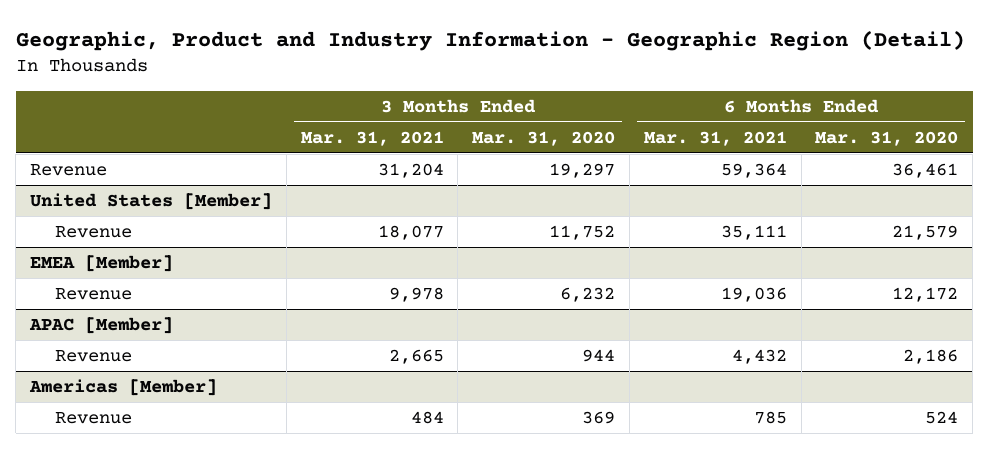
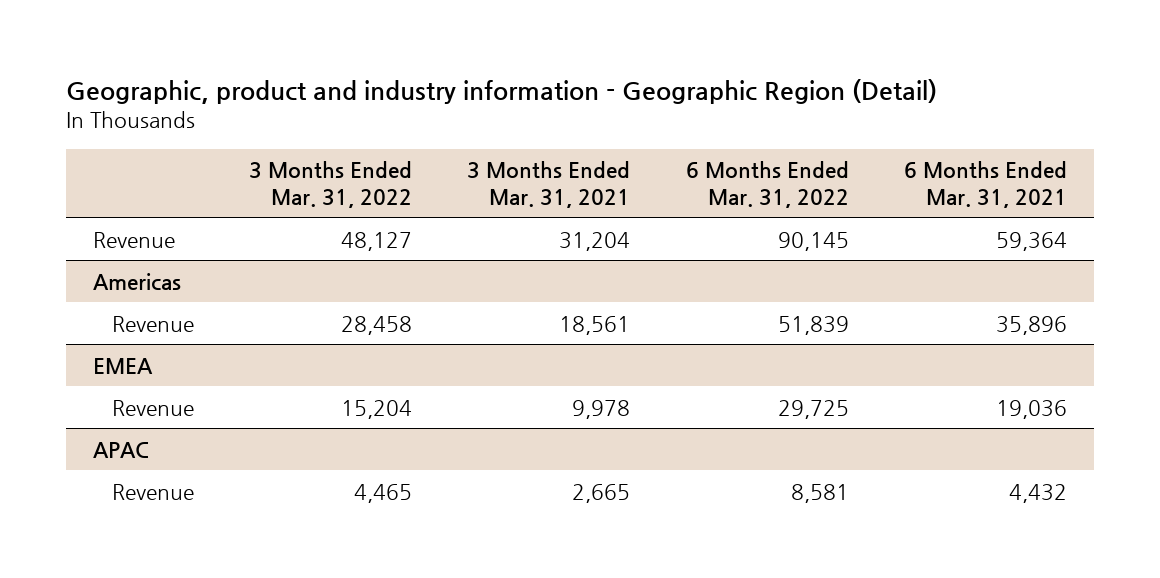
[15,29,965,51] Geographic, Product and Industry Information - Geographic Region (Detail) -> [65,78,937,104] Geographic, product and industry information - Geographic Region (Detail)
[472,130,616,146] Mar. 31, 2020 -> none
[815,130,959,146] Mar. 31, 2020 -> none
none -> [249,161,413,208] 3 Months Ended Mar. 31, 2022
none -> [685,161,849,208] 6 Months Ended Mar. 31, 2022
[30,193,273,211] United States [Member] -> none
none -> [93,272,182,291] Americas
[377,225,444,241] 18,077 -> [559,315,631,335] 18,561
[720,225,787,241] 35,111 -> [995,315,1067,335] 35,896
[30,255,174,273] EMEA [Member] -> [93,357,154,374] EMEA
[29,317,174,335] APAC [Member] -> [93,441,150,458] APAC
[29,379,218,397] Americas [Member] -> none
[55,412,133,425] Revenue -> none

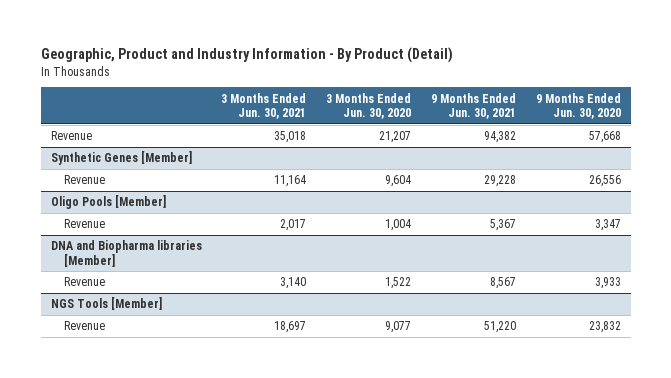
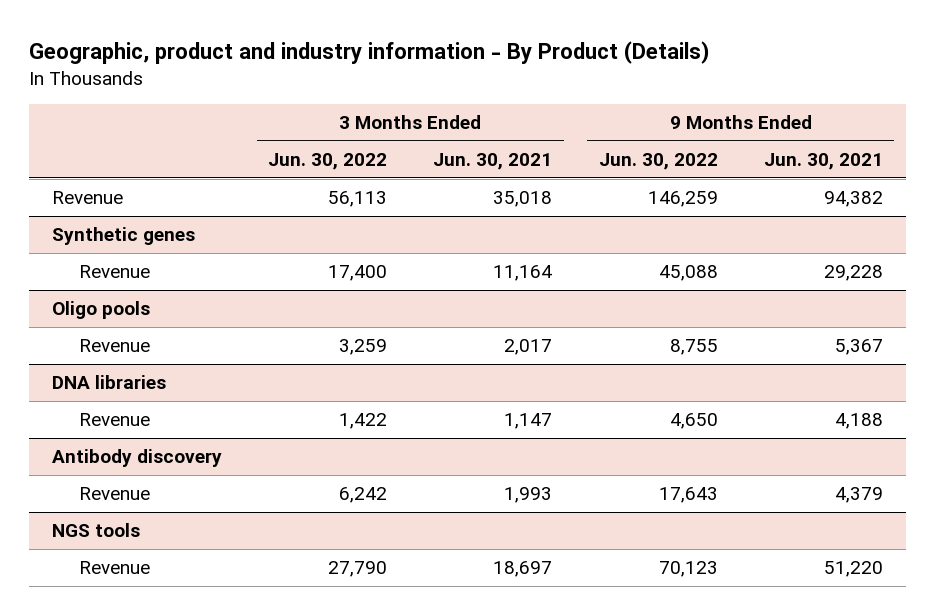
[40,47,453,64] Geographic, Product and Industry Information - By Product (Detail) -> [29,40,711,64] Geographic, product and industry information - By Product (Details)
[326,92,412,120] 3 Months Ended Jun. 30, 2020 -> none
[535,92,621,120] 9 Months Ended Jun. 30, 2020 -> none
none -> [268,153,388,171] Jun. 30, 2022
none -> [598,153,718,171] Jun. 30, 2022
[50,151,192,166] Synthetic Genes [Member] -> [52,227,196,246] Synthetic genes
[50,195,166,210] Oligo Pools [Member] -> [52,301,151,320] Oligo pools
[50,240,202,267] DNA and Biopharma libraries [Member] -> [52,375,167,390] DNA libraries
[280,277,307,290] 3,140 -> [504,413,553,430] 1,147
[489,277,516,290] 8,567 -> [834,413,883,430] 4,188
none -> [52,449,223,468] Antibody discovery
none -> [79,487,151,501] Revenue
[50,297,162,311] NGS Tools [Member] -> [52,523,141,538] NGS tools

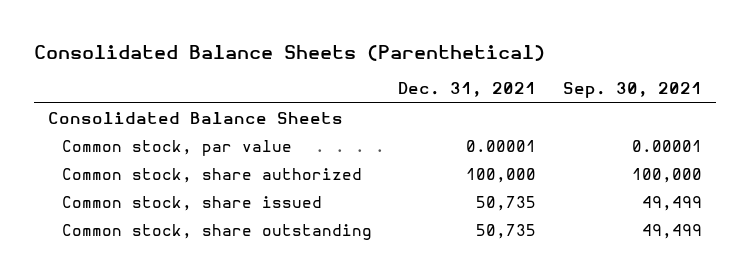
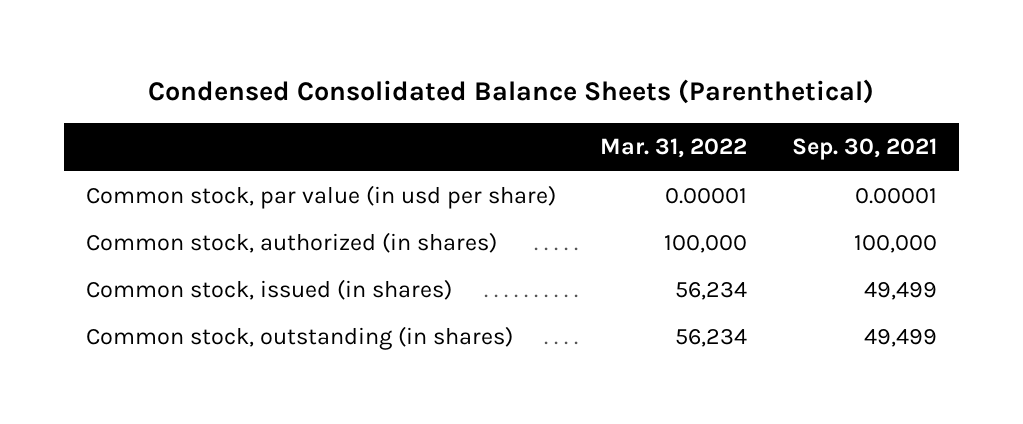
[34,44,546,61] Consolidated Balance Sheets (Parenthetical) -> [148,78,875,104] Condensed Consolidated Balance Sheets (Parenthetical)
[398,82,537,98] Dec. 31, 2021 -> none
none -> [600,138,748,159] Mar. 31, 2022
[47,112,343,125] Consolidated Balance Sheets -> none
[61,140,292,157] Common stock, par value -> [85,185,556,210] Common stock, par value (in usd per share)
[61,168,362,184] Common stock, share authorized -> [85,232,497,254] Common stock, authorized (in shares)
[61,196,322,212] Common stock, share issued -> [85,279,452,301] Common stock, issued (in shares)
[61,224,372,241] Common stock, share outstanding -> [85,326,513,351] Common stock, outstanding (in shares)

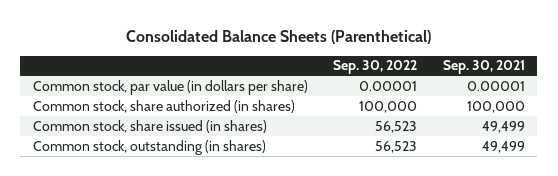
[148,78,875,104] Condensed Consolidated Balance Sheets (Parenthetical) -> [125,29,431,44] Consolidated Balance Sheets (Parenthetical)
[600,138,748,159] Mar. 31, 2022 -> none
none -> [333,60,418,75] Sep. 30, 2022
[85,185,556,210] Common stock, par value (in usd per share) -> [33,79,309,95] Common stock, par value (in dollars per share)
[85,232,497,254] Common stock, authorized (in shares) -> [33,99,296,113] Common stock, share authorized (in shares)
[85,279,452,301] Common stock, issued (in shares) -> [33,119,268,133] Common stock, share issued (in shares)

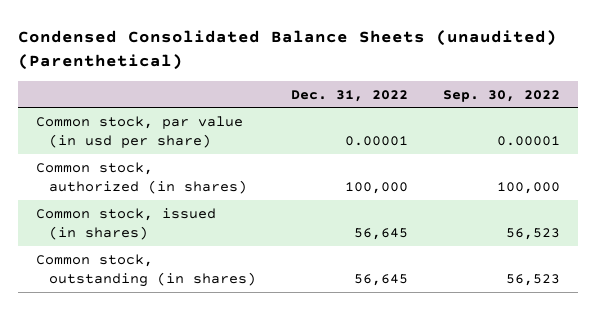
[125,29,431,44] Consolidated Balance Sheets (Parenthetical) -> [18,30,558,70] Condensed Consolidated Balance Sheets (unaudited) (Parenthetical)
[442,60,525,75] Sep. 30, 2021 -> none
none -> [291,89,409,102] Dec. 31, 2022
[33,79,309,95] Common stock, par value (in dollars per share) -> [35,115,243,149] Common stock, par value (in usd per share)
[33,99,296,113] Common stock, share authorized (in shares) -> [35,161,248,195] Common stock, authorized (in shares)
[33,119,268,133] Common stock, share issued (in shares) -> [35,207,216,241] Common stock, issued (in shares)

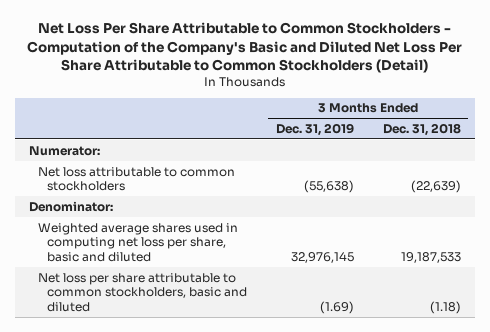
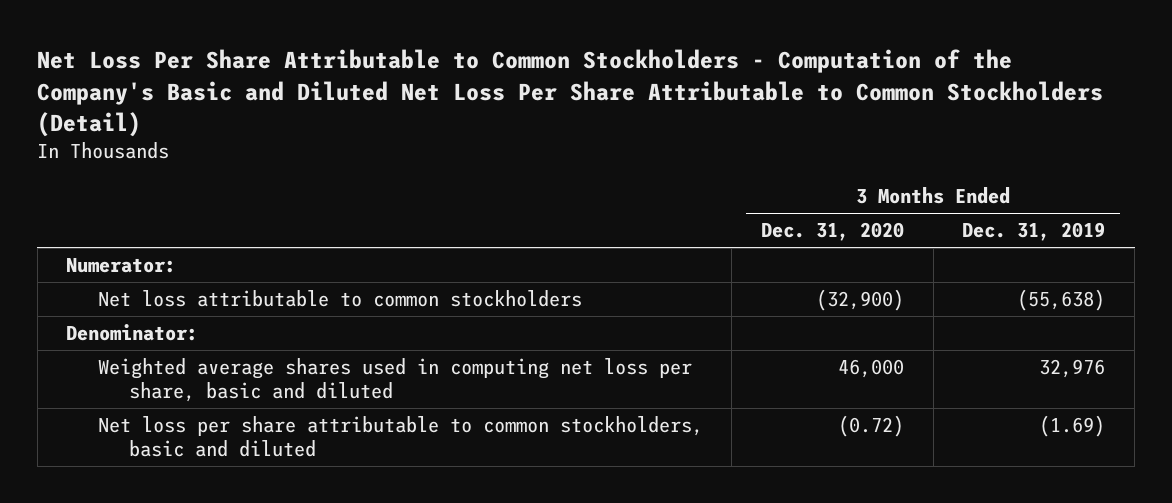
[382,122,461,136] Dec. 31, 2018 -> none
none -> [761,222,905,242] Dec. 31, 2020
[290,252,354,264] 32,976,145 -> [1039,359,1106,379] 32,976

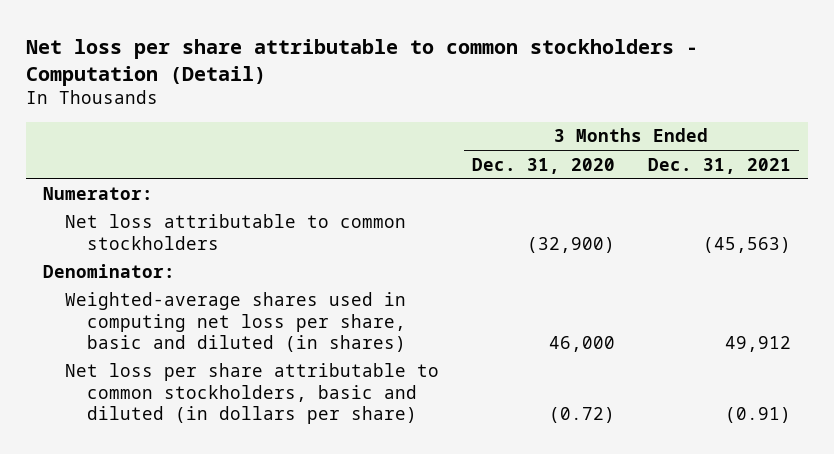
[37,49,1104,138] Net Loss Per Share Attributable to Common Stockholders - Computation of the Company's Basic and Diluted Net Loss Per Share Attributable to Common Stockholders (Detail) -> [26,38,699,86] Net loss per share attributable to common stockholders - Computation (Detail)
[962,222,1106,242] Dec. 31, 2019 -> none
none -> [647,157,791,174] Dec. 31, 2021
[97,358,692,403] Weighted average shares used in computing net loss per share, basic and diluted -> [64,292,406,352] Weighted-average shares used in computing net loss per share, basic and diluted (in shares)
[97,416,703,458] Net loss per share attributable to common stockholders, basic and diluted -> [64,363,439,424] Net loss per share attributable to common stockholders, basic and diluted (in dollars per share)

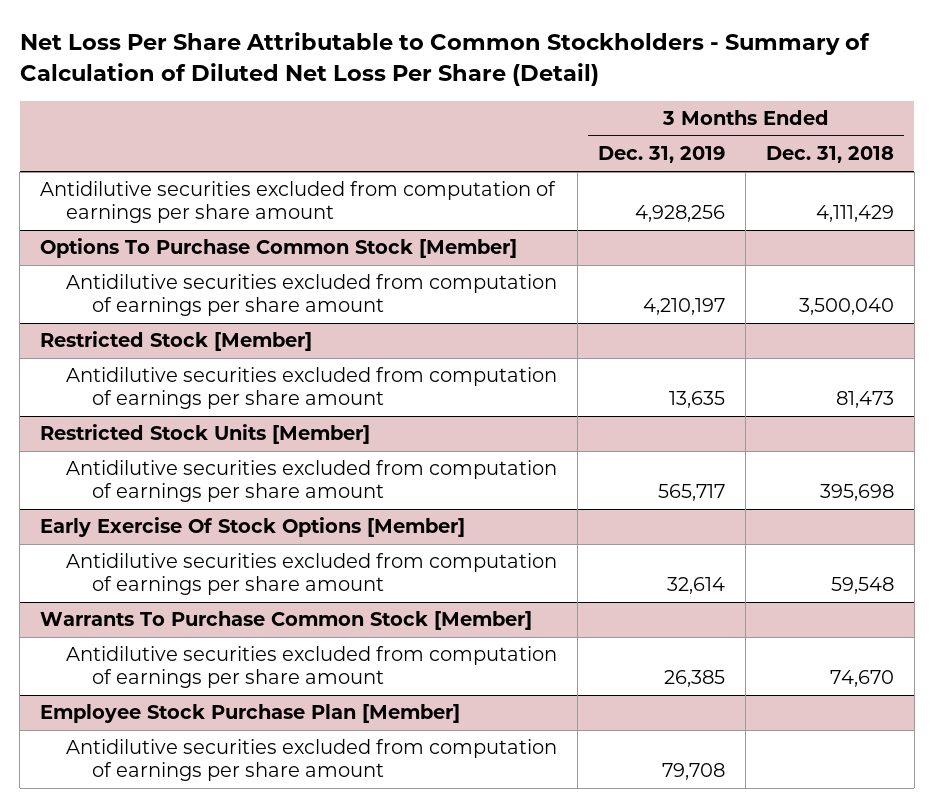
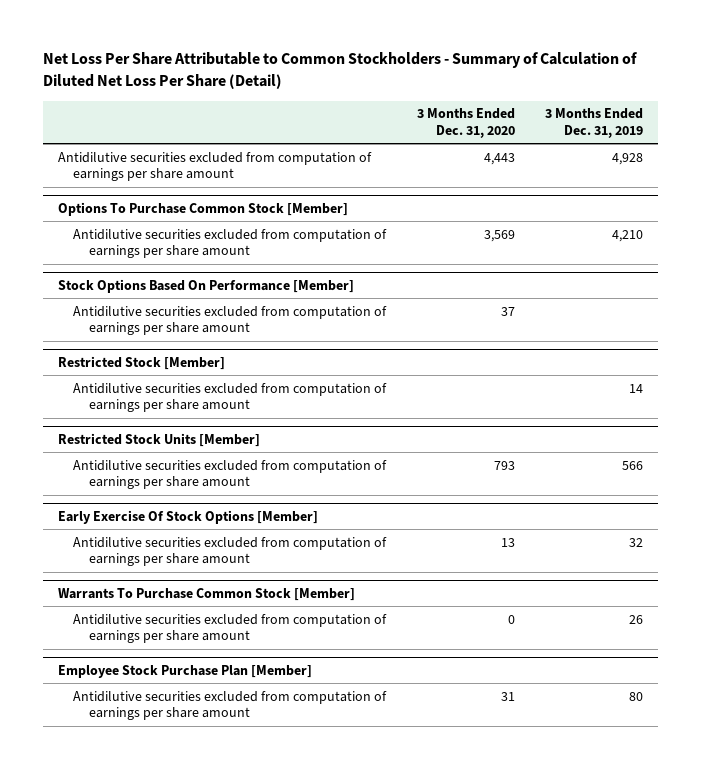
[765,146,894,164] Dec. 31, 2018 -> none
none -> [416,108,515,138] 3 Months Ended Dec. 31, 2020
[634,205,725,223] 4,928,256 -> [612,152,644,165] 4,928
[642,298,725,316] 4,210,197 -> [612,229,644,242] 4,210
none -> [57,278,354,293] Stock Options Based On Performance [Member]
none -> [73,305,388,336] Antidilutive securities excluded from computation of earnings per share amount
[668,391,725,409] 13,635 -> [629,383,644,393] 14
[657,484,725,502] 565,717 -> [622,460,644,470] 566
[666,577,725,595] 32,614 -> [629,537,644,547] 32
[663,670,725,688] 26,385 -> [629,614,644,624] 26
[661,763,725,781] 79,708 -> [629,691,644,701] 80

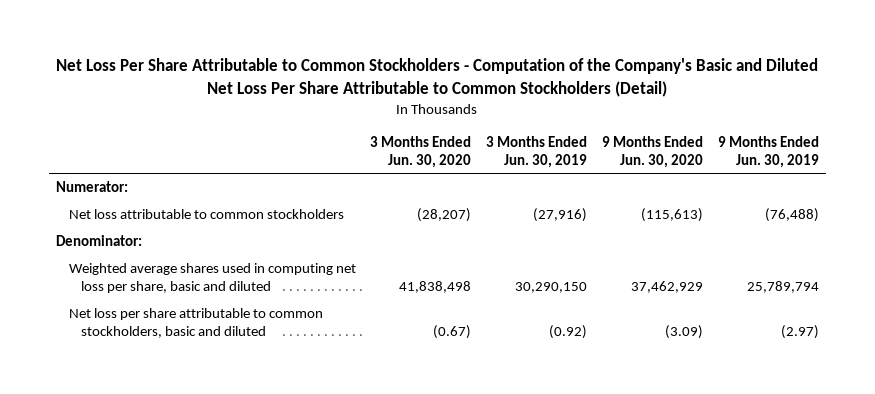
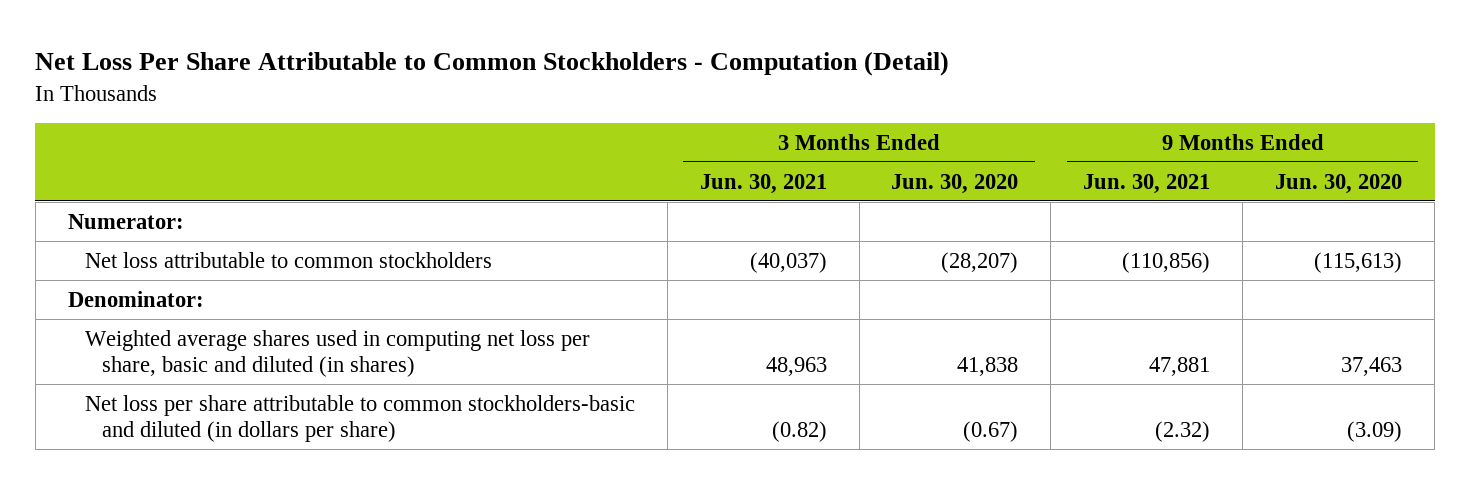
[56,58,819,98] Net Loss Per Share Attributable to Common Stockholders - Computation of the Company's Basic and Diluted Net Loss Per Share Attributable to Common Stockholders (Detail) -> [35,51,950,77] Net Loss Per Share Attributable to Common Stockholders - Computation (Detail)
[486,135,588,168] 3 Months Ended Jun. 30, 2019 -> none
[717,135,819,168] 9 Months Ended Jun. 30, 2019 -> none
none -> [699,173,827,194] Jun. 30, 2021
none -> [1083,173,1211,194] Jun. 30, 2021
[68,263,356,294] Weighted average shares used in computing net loss per share, basic and diluted -> [84,329,590,377] Weighted average shares used in computing net loss per share, basic and diluted (in shares)
[399,281,472,294] 41,838,498 -> [957,356,1019,376] 41,838
[630,281,703,294] 37,462,929 -> [1341,356,1403,376] 37,463
[68,308,323,339] Net loss per share attributable to common stockholders, basic and diluted -> [84,394,635,442] Net loss per share attributable to common stockholders-basic and diluted (in dollars per share)

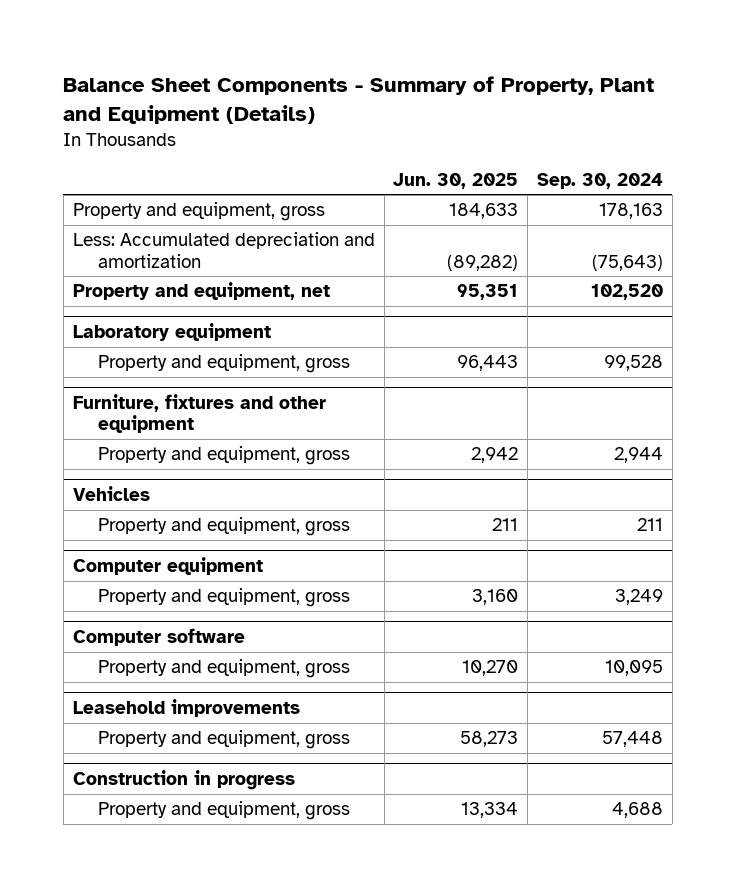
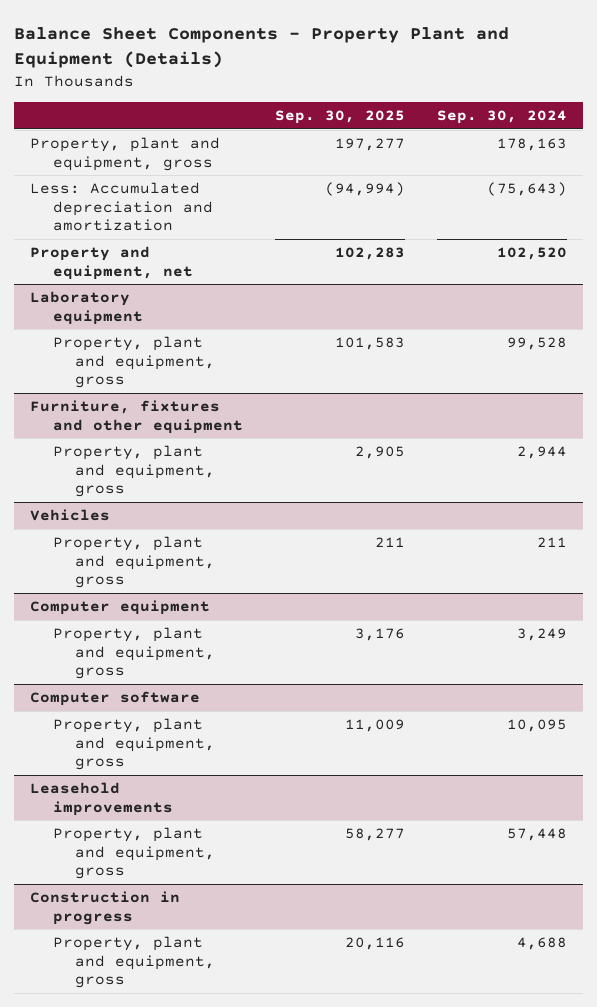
[63,76,655,124] Balance Sheet Components - Summary of Property, Plant and Equipment (Details) -> [14,27,510,69] Balance Sheet Components - Property Plant and Equipment (Details)
[393,172,519,189] Jun. 30, 2025 -> none
none -> [274,110,405,125] Sep. 30, 2025
[72,202,325,222] Property and equipment, gross -> [30,137,221,171] Property, plant and equipment, gross
[97,354,350,374] Property and equipment, gross -> [52,336,215,389] Property, plant and equipment, gross
[97,446,350,466] Property and equipment, gross -> [52,445,215,498] Property, plant and equipment, gross
[97,517,350,537] Property and equipment, gross -> [52,536,215,589] Property, plant and equipment, gross
[97,588,350,608] Property and equipment, gross -> [52,627,215,680] Property, plant and equipment, gross
[97,659,350,679] Property and equipment, gross -> [52,718,215,771] Property, plant and equipment, gross
[97,730,350,750] Property and equipment, gross -> [52,827,215,880] Property, plant and equipment, gross
[97,801,350,821] Property and equipment, gross -> [52,936,215,989] Property, plant and equipment, gross

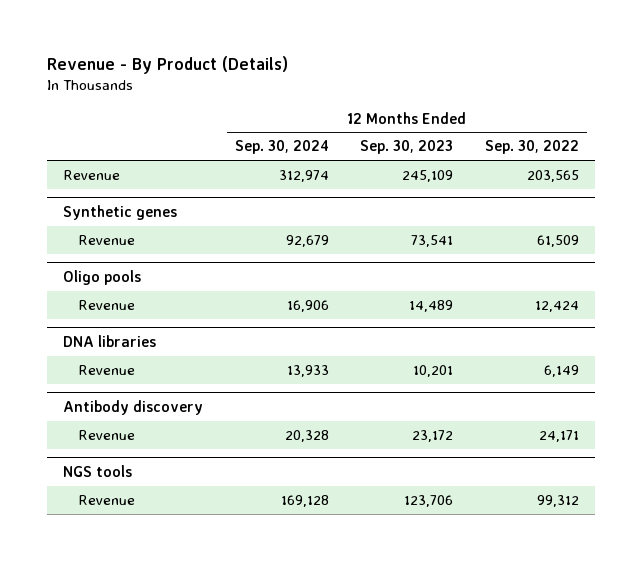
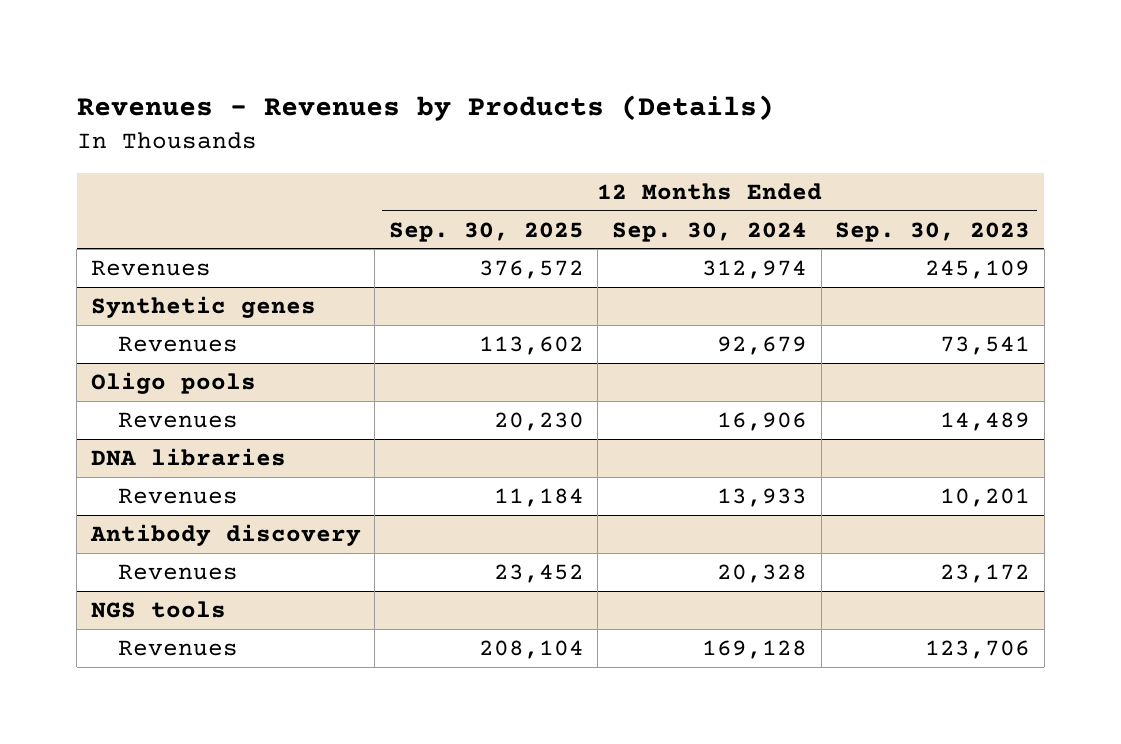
[46,55,288,74] Revenue - By Product (Details) -> [76,95,774,122] Revenues - Revenues by Products (Details)
[485,140,580,155] Sep. 30, 2022 -> none
none -> [388,221,584,242] Sep. 30, 2025
[62,169,120,180] Revenue -> [90,259,211,276] Revenues
[77,234,135,245] Revenue -> [117,335,238,352] Revenues
[77,299,135,310] Revenue -> [117,411,238,428] Revenues
[77,364,135,375] Revenue -> [117,487,238,504] Revenues
[77,429,135,440] Revenue -> [117,563,238,580] Revenues
[77,494,135,505] Revenue -> [117,639,238,656] Revenues

